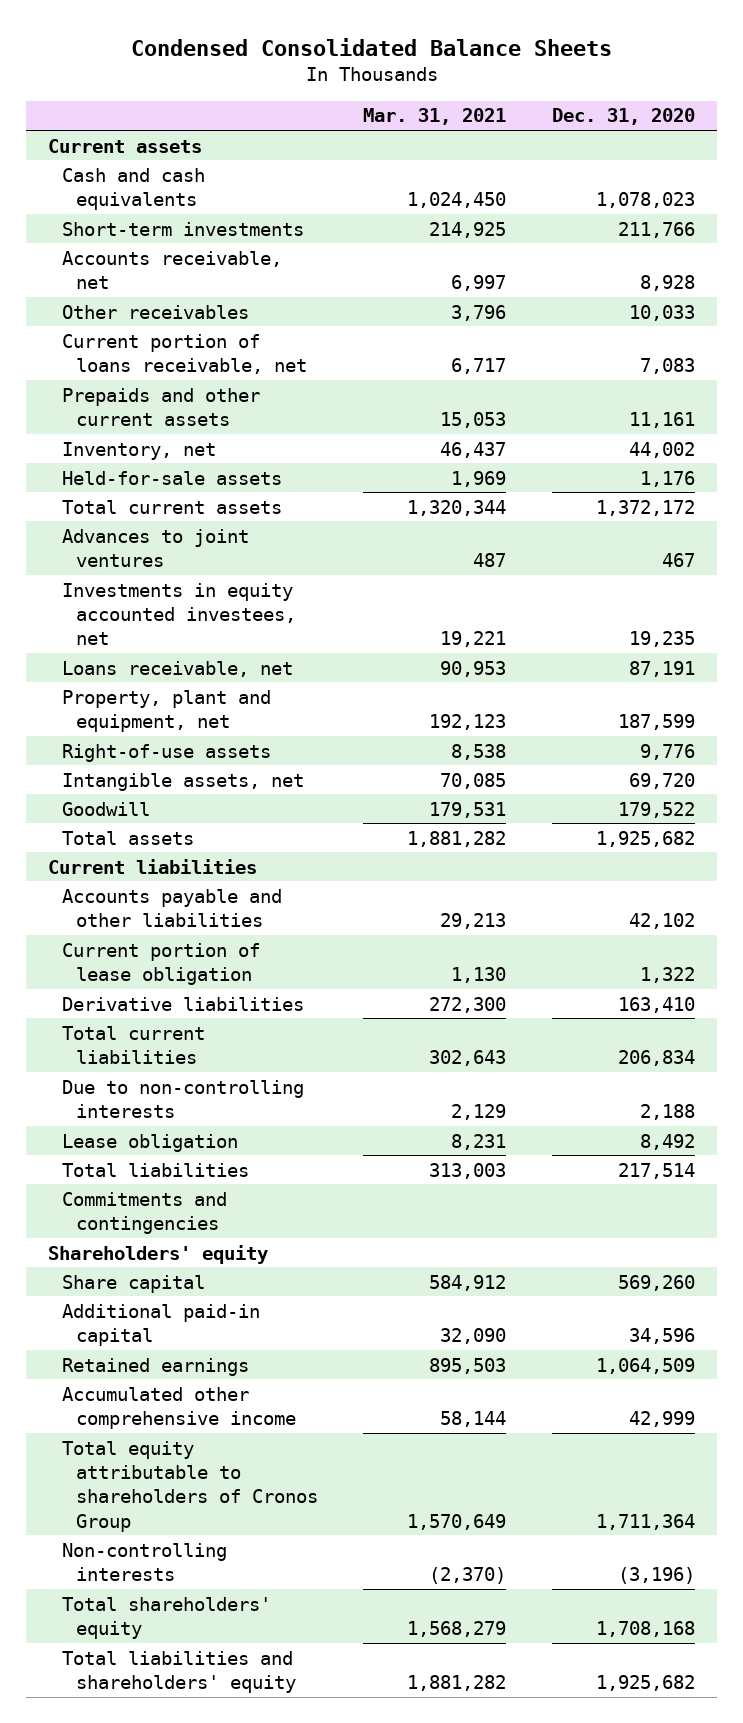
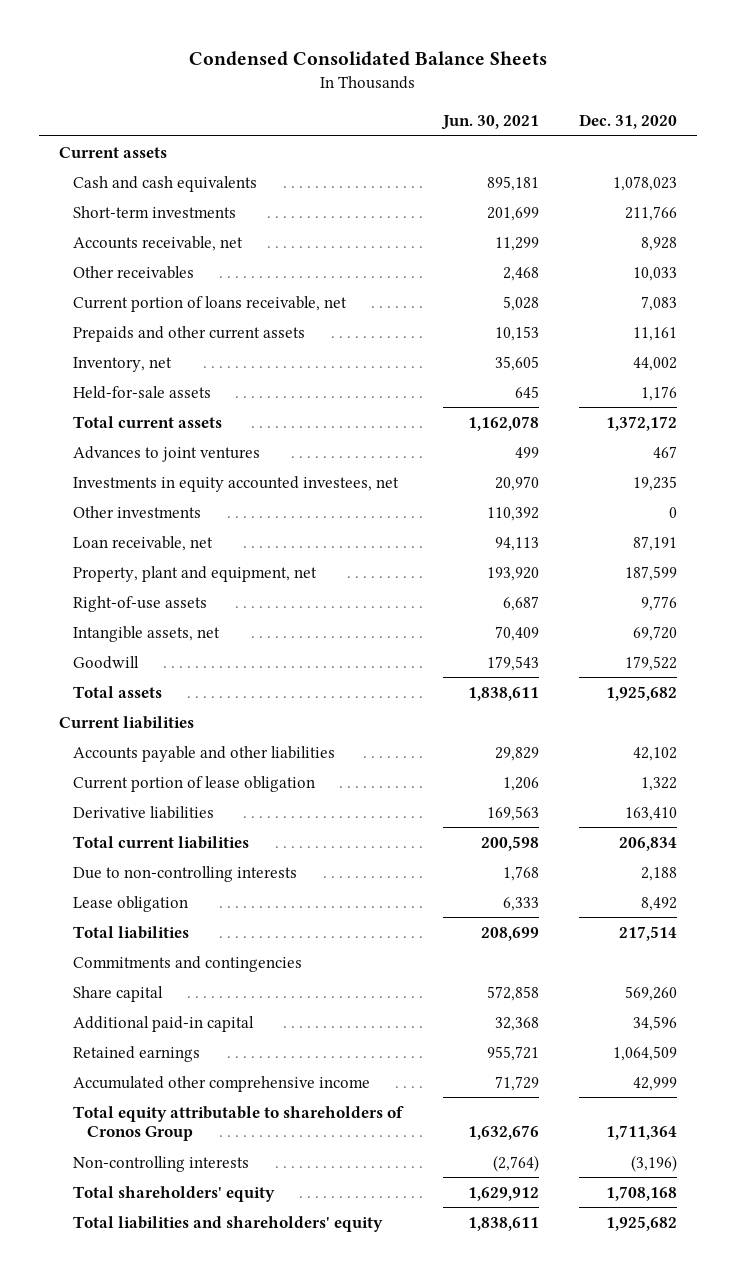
[363,108,507,126] Mar. 31, 2021 -> none
none -> [440,114,539,130] Jun. 30, 2021
none -> [72,505,201,518] Other investments
[62,660,294,677] Loans receivable, net -> [72,535,213,551] Loan receivable, net
[48,1244,269,1264] Shareholders' equity -> none

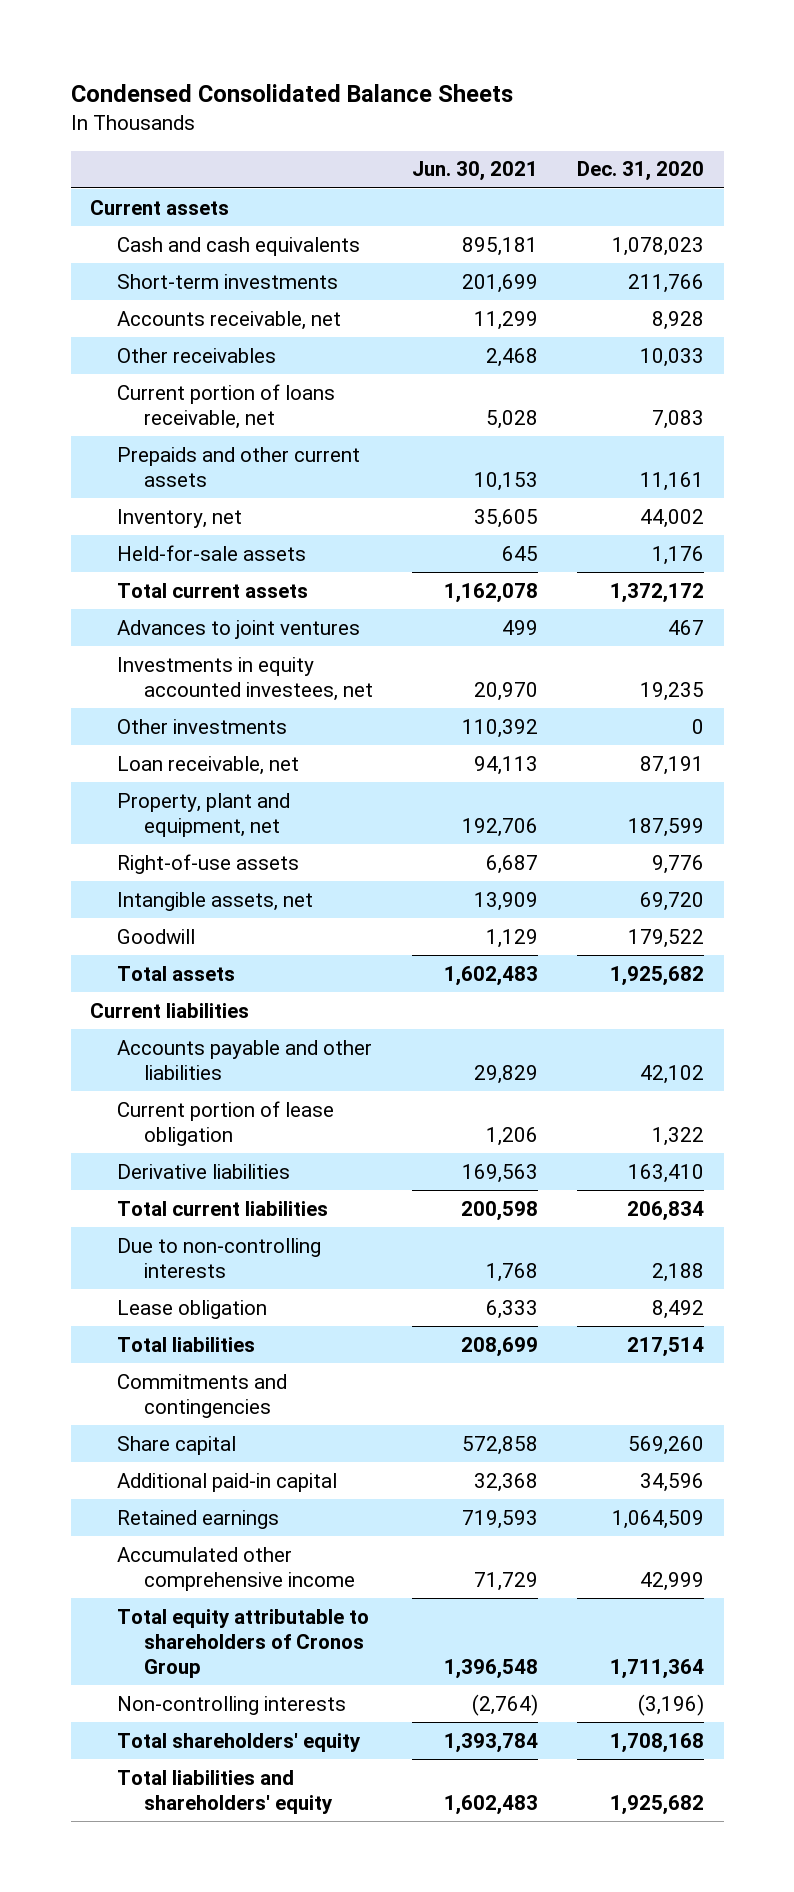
[486,566,539,581] 193,920 -> [462,817,539,837] 192,706
[494,625,539,641] 70,409 -> [474,891,539,911] 13,909
[486,655,539,671] 179,543 -> [486,928,539,948] 1,129
[467,686,539,701] 1,838,611 -> [444,965,539,986] 1,602,483
[486,1045,539,1061] 955,721 -> [462,1509,539,1529] 719,593
[467,1125,539,1141] 1,632,676 -> [444,1658,539,1679] 1,396,548
[467,1186,539,1201] 1,629,912 -> [444,1732,539,1753] 1,393,784
[467,1216,539,1231] 1,838,611 -> [444,1794,539,1815] 1,602,483

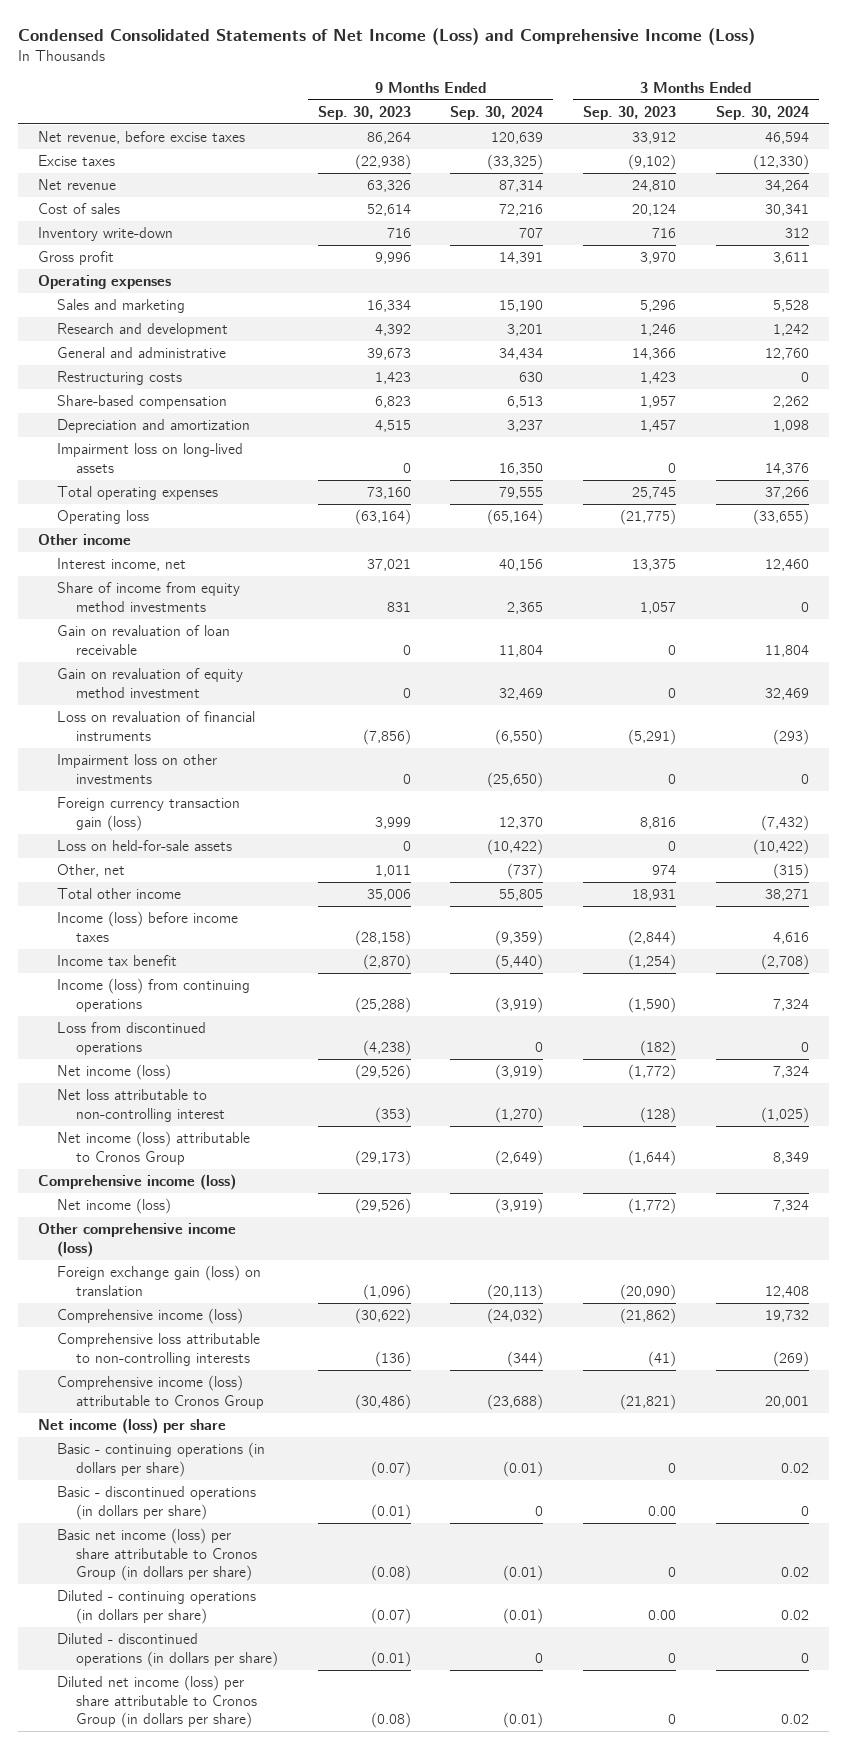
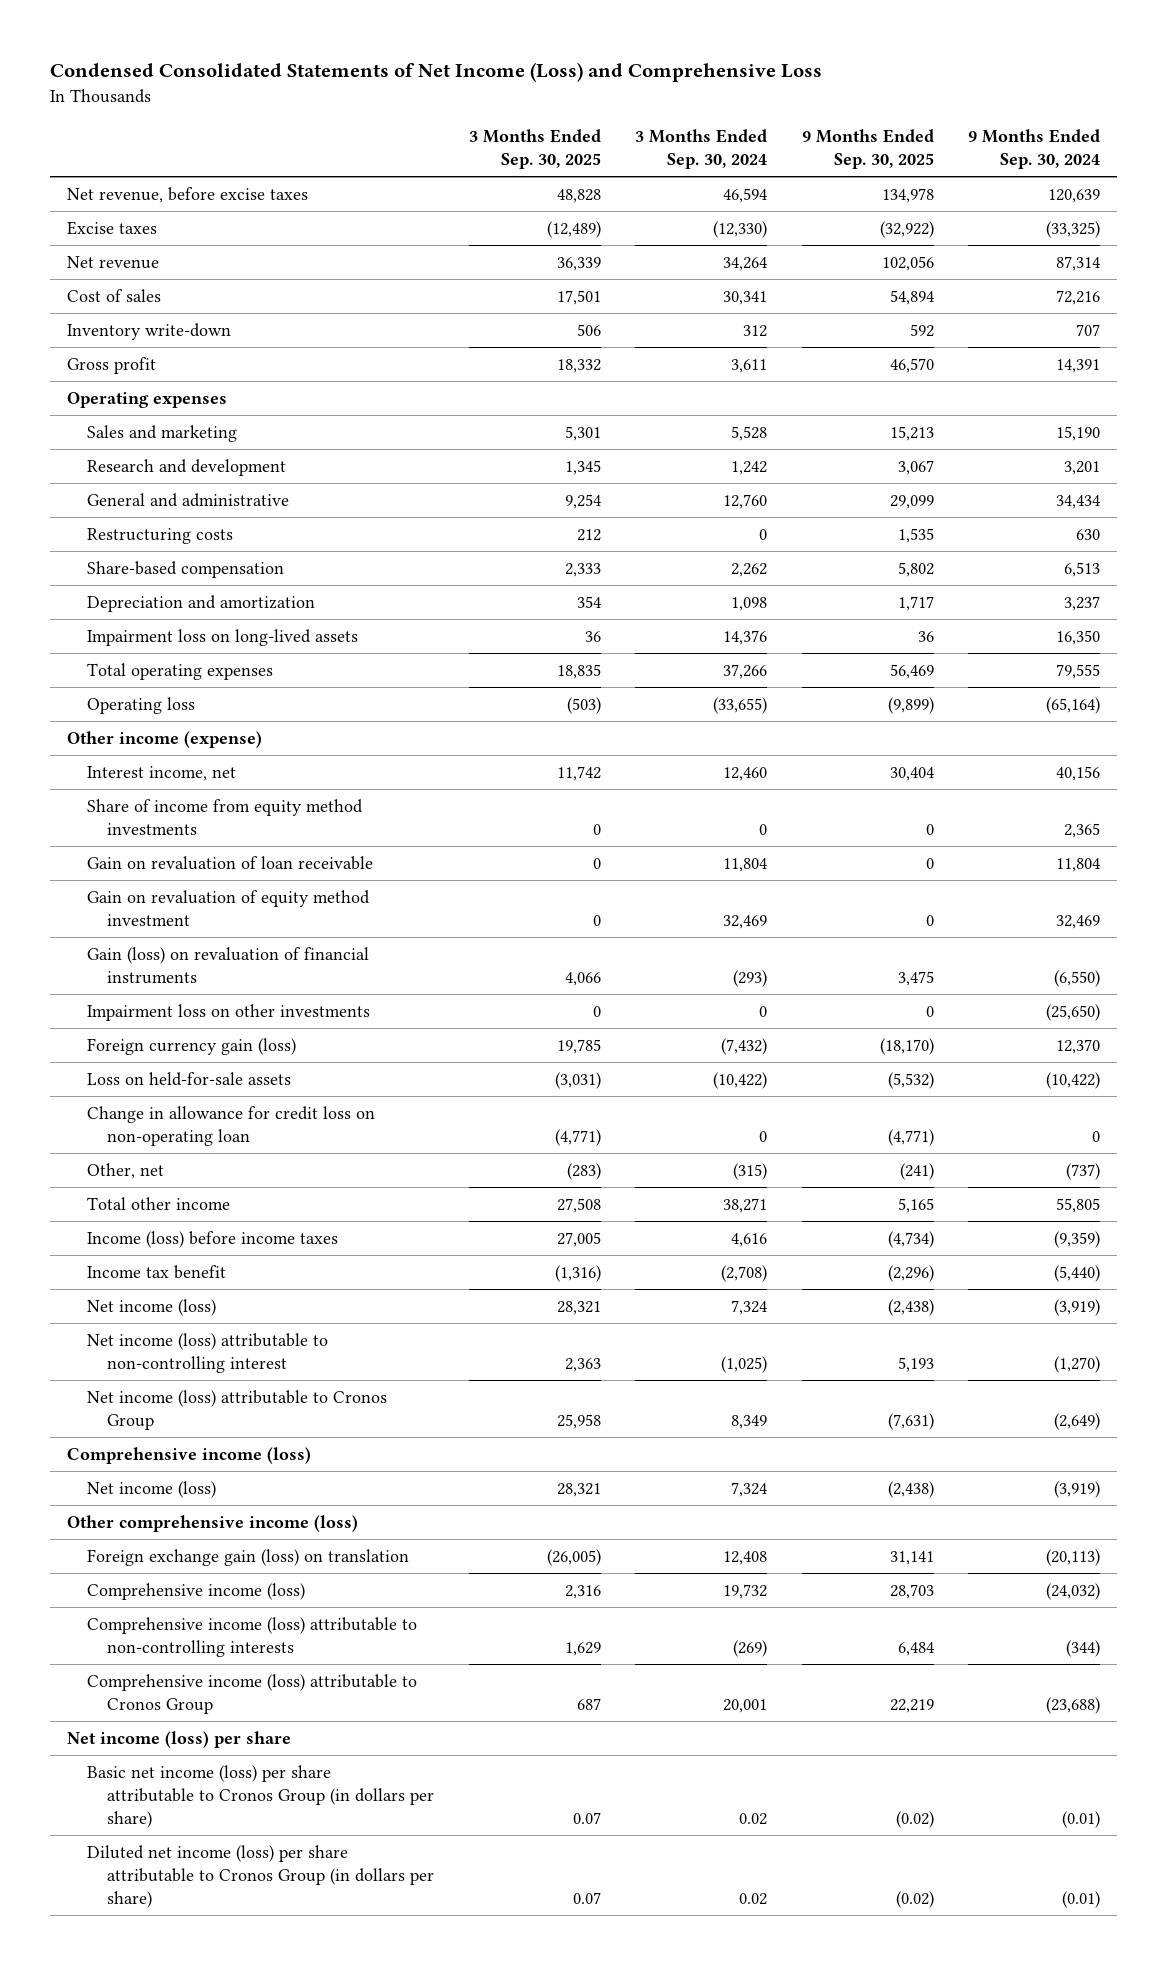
[17,27,755,45] Condensed Consolidated Statements of Net Income (Loss) and Comprehensive Income (Loss) -> [49,62,822,83] Condensed Consolidated Statements of Net Income (Loss) and Comprehensive Loss
[317,105,411,120] Sep. 30, 2023 -> none
[583,105,677,120] Sep. 30, 2023 -> none
none -> [468,129,601,170] 3 Months Ended Sep. 30, 2025
none -> [801,129,934,170] 9 Months Ended Sep. 30, 2025
[37,534,131,546] Other income -> [66,730,262,748] Other income (expense)
[56,711,255,741] Loss on revaluation of financial instruments -> [87,946,370,984] Gain (loss) on revaluation of financial instruments
[56,797,240,831] Foreign currency transaction gain (loss) -> [87,1037,297,1055] Foreign currency gain (loss)
none -> [87,1105,376,1146] Change in allowance for credit loss on non-operating loan
[56,978,250,1012] Income (loss) from continuing operations -> none
[56,1022,206,1055] Loss from discontinued operations -> none
[56,1089,226,1122] Net loss attributable to non-controlling interest -> [87,1332,329,1373] Net income (loss) attributable to non-controlling interest
[56,1333,260,1366] Comprehensive loss attributable to non-controlling interests -> [87,1616,418,1657] Comprehensive income (loss) attributable to non-controlling interests
[56,1442,265,1477] Basic - continuing operations (in dollars per share) -> none
[56,1486,256,1520] Basic - discontinued operations (in dollars per share) -> none
[56,1590,256,1624] Diluted - continuing operations (in dollars per share) -> none
[56,1633,279,1667] Diluted - discontinued operations (in dollars per share) -> none

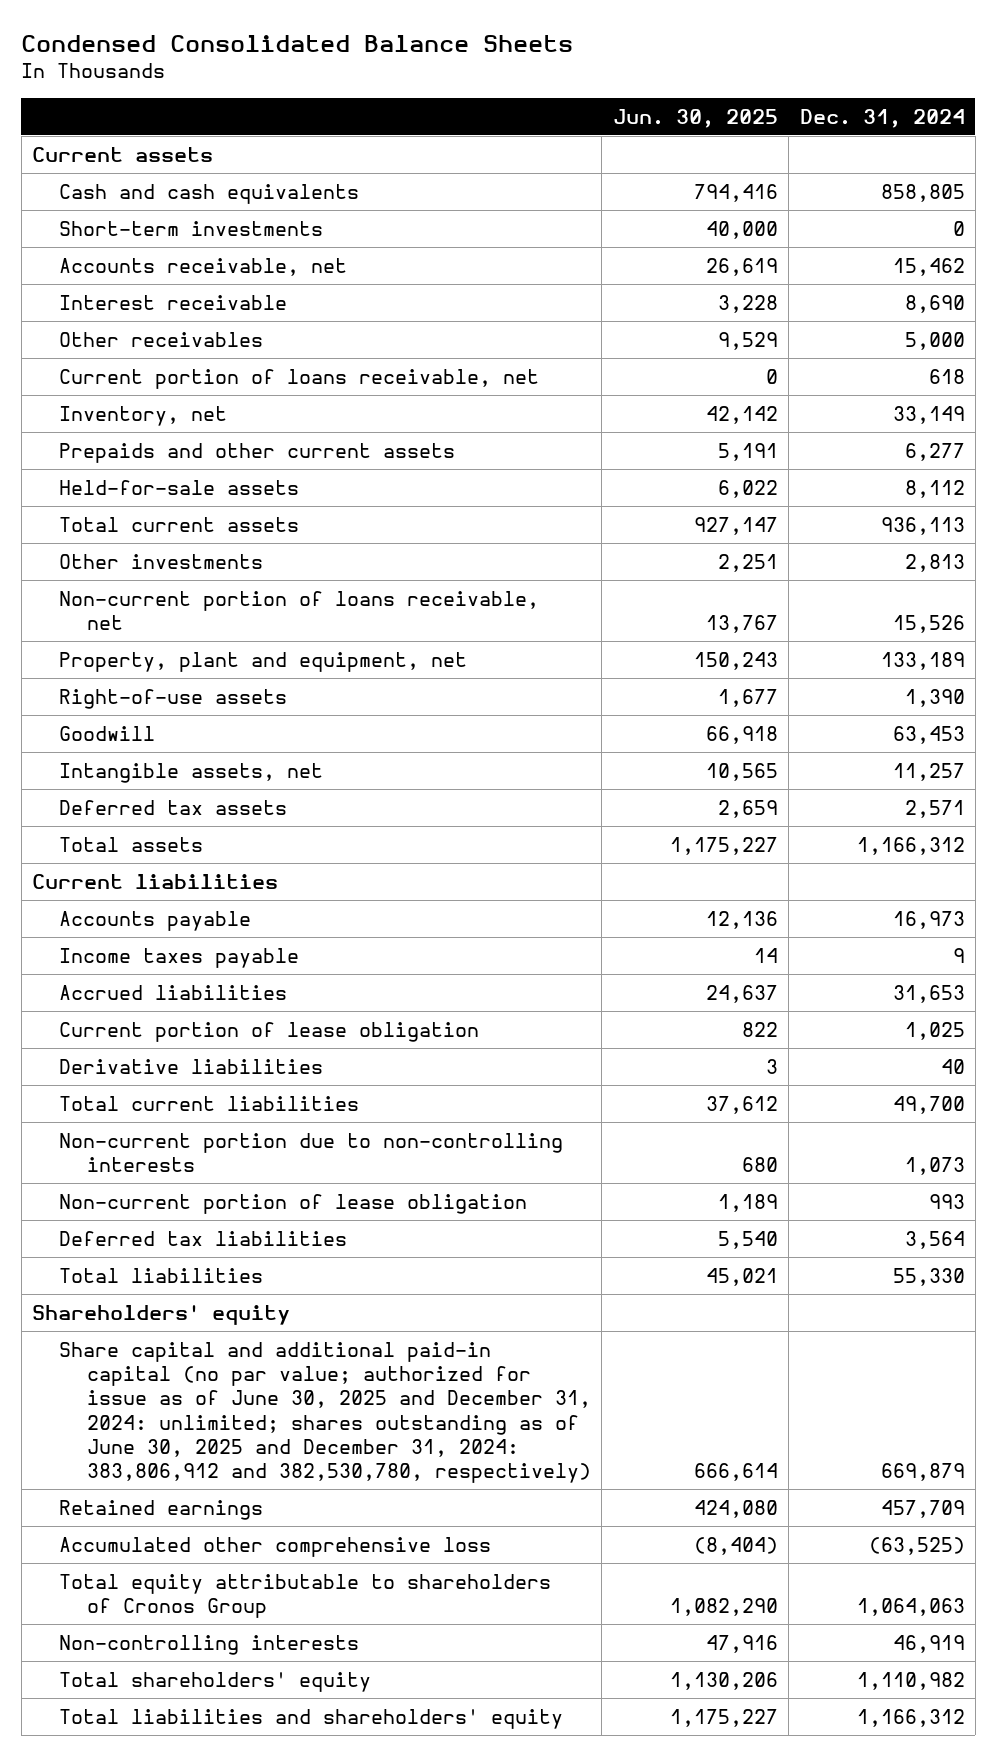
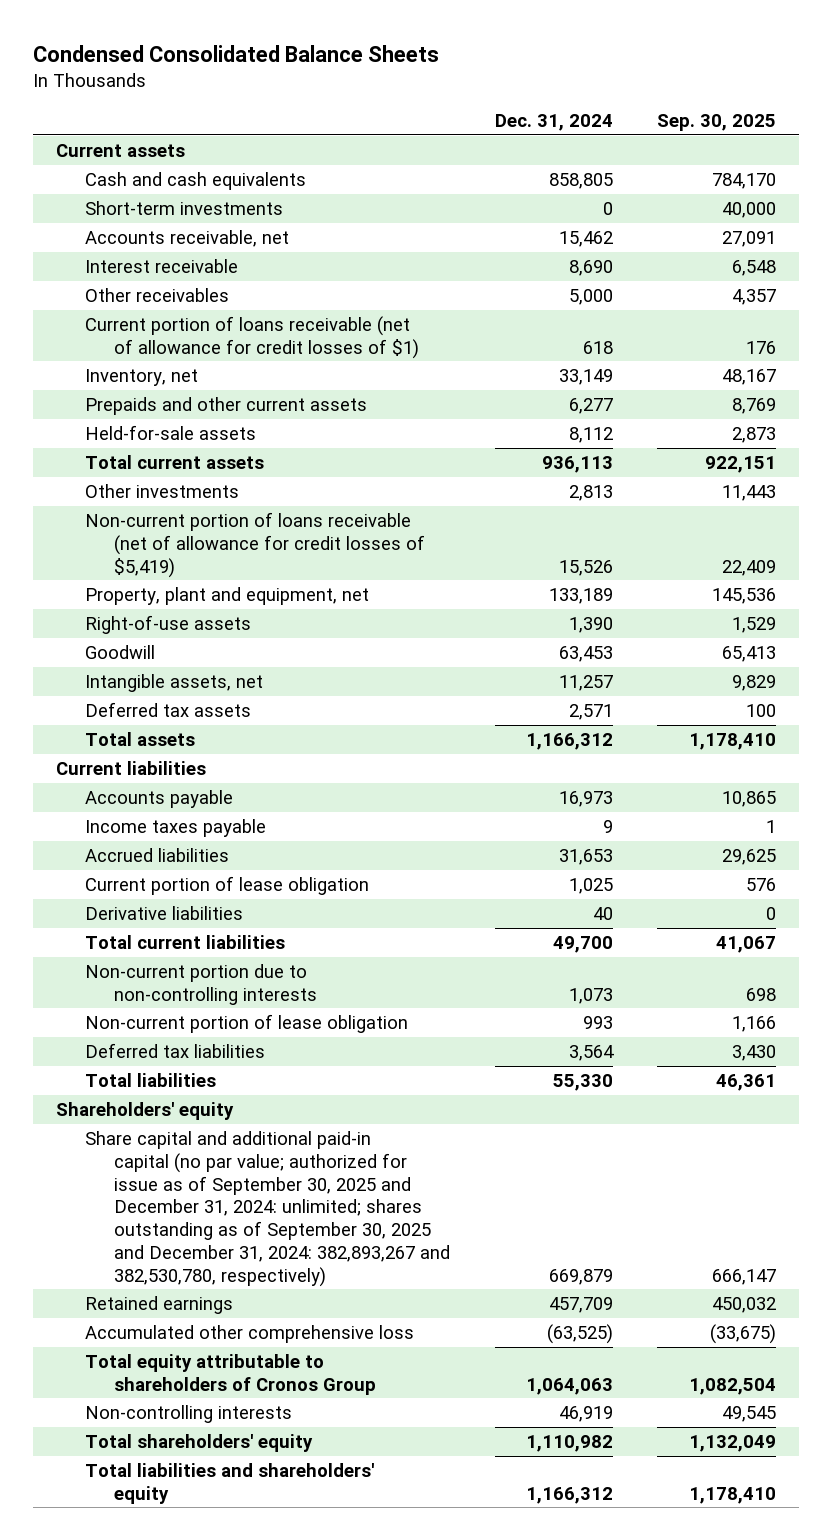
[612,108,778,128] Jun. 30, 2025 -> none
none -> [657,114,777,132] Sep. 30, 2025
[59,368,540,389] Current portion of loans receivable, net -> [84,315,419,359] Current portion of loans receivable (net of allowance for credit losses of $1)
[59,590,540,631] Non-current portion of loans receivable, net -> [84,511,425,578] Non-current portion of loans receivable (net of allowance for credit losses of $5,419)
[59,1341,591,1484] Share capital and additional paid-in capital (no par value; authorized for issue as of June 30, 2025 and December 31, 2024: unlimited; shares outstanding as of June 30, 2025 and December 31, 2024: 383,806,912 and 382,530,780, respectively) -> [84,1130,450,1287] Share capital and additional paid-in capital (no par value; authorized for issue as of September 30, 2025 and December 31, 2024: unlimited; shares outstanding as of September 30, 2025 and December 31, 2024: 382,893,267 and 382,530,780, respectively)

